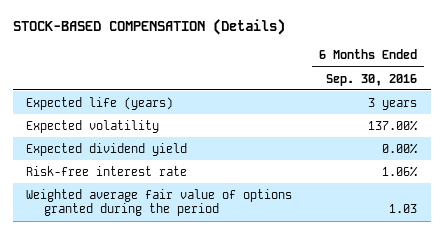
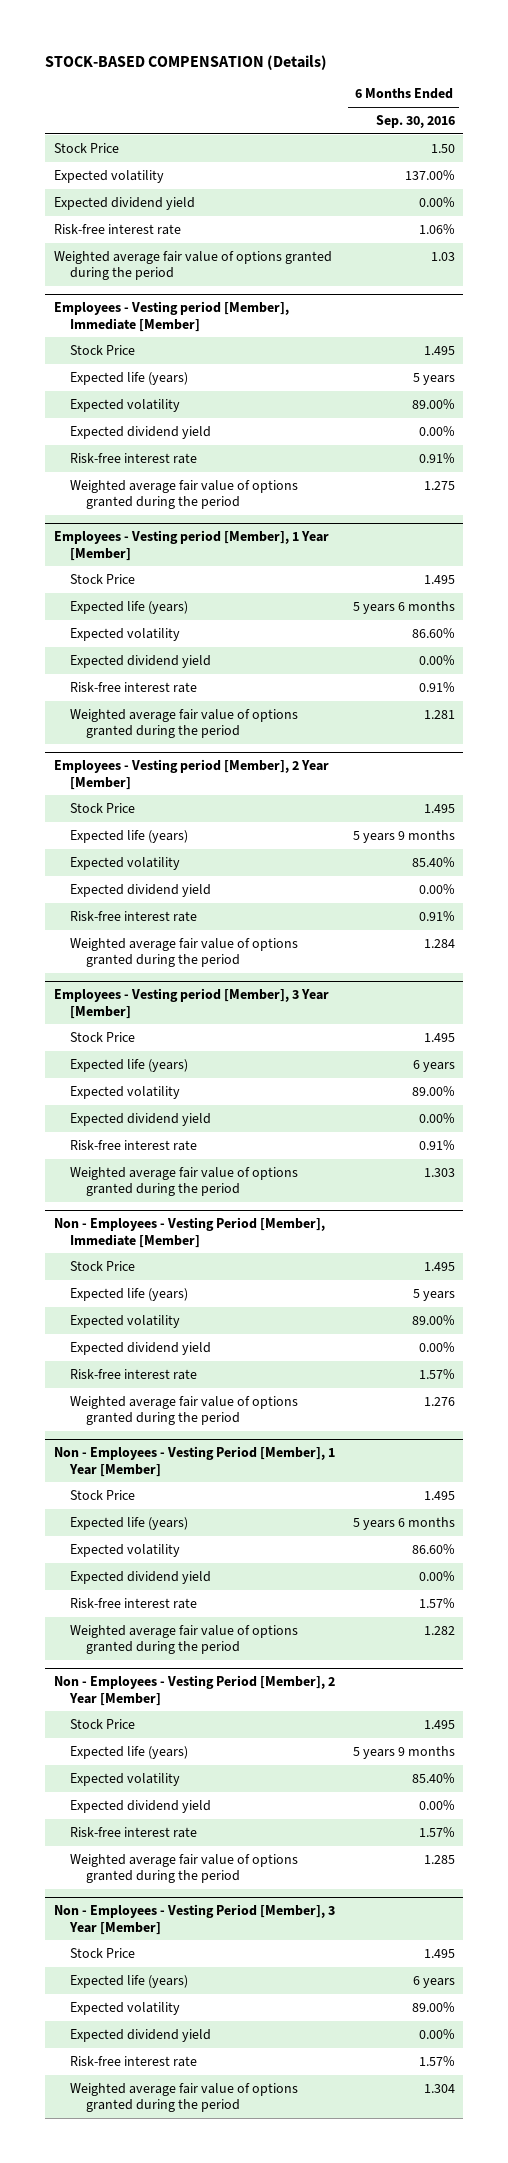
[26,96,174,110] Expected life (years) -> none
none -> [53,142,119,153] Stock Price
none -> [53,301,289,332] Employees - Vesting period [Member], Immediate [Member]
none -> [69,344,135,355] Stock Price
none -> [69,371,188,385] Expected life (years)
none -> [69,398,180,412] Expected volatility
none -> [69,425,211,439] Expected dividend yield
none -> [69,452,197,464] Risk-free interest rate
none -> [69,479,298,510] Weighted average fair value of options granted during the period
none -> [53,530,329,561] Employees - Vesting period [Member], 1 Year [Member]
none -> [69,573,135,584] Stock Price
none -> [69,600,188,614] Expected life (years)
none -> [69,627,180,641] Expected volatility
none -> [69,654,211,668] Expected dividend yield
none -> [69,681,197,693] Risk-free interest rate
none -> [69,708,298,739] Weighted average fair value of options granted during the period
none -> [53,759,329,790] Employees - Vesting period [Member], 2 Year [Member]
none -> [69,802,135,813] Stock Price
none -> [69,829,188,843] Expected life (years)
none -> [69,856,180,870] Expected volatility
none -> [69,883,211,897] Expected dividend yield
none -> [69,910,197,922] Risk-free interest rate
none -> [69,937,298,968] Weighted average fair value of options granted during the period
none -> [53,988,329,1019] Employees - Vesting period [Member], 3 Year [Member]
none -> [69,1031,135,1042] Stock Price
none -> [69,1058,188,1072] Expected life (years)
none -> [69,1085,180,1099] Expected volatility
none -> [69,1112,211,1126] Expected dividend yield
none -> [69,1139,197,1151] Risk-free interest rate
none -> [69,1166,298,1197] Weighted average fair value of options granted during the period
none -> [53,1217,325,1248] Non - Employees - Vesting Period [Member], Immediate [Member]
none -> [69,1260,135,1271] Stock Price
none -> [69,1287,188,1301] Expected life (years)
none -> [69,1314,180,1328] Expected volatility
none -> [69,1341,211,1355] Expected dividend yield
none -> [69,1368,197,1380] Risk-free interest rate
none -> [69,1395,298,1426] Weighted average fair value of options granted during the period
none -> [53,1446,335,1477] Non - Employees - Vesting Period [Member], 1 Year [Member]
none -> [69,1489,135,1500] Stock Price
none -> [69,1516,188,1530] Expected life (years)
none -> [69,1543,180,1557] Expected volatility
none -> [69,1570,211,1584] Expected dividend yield
none -> [69,1597,197,1609] Risk-free interest rate
none -> [69,1624,298,1655] Weighted average fair value of options granted during the period
none -> [53,1675,335,1706] Non - Employees - Vesting Period [Member], 2 Year [Member]
none -> [69,1718,135,1729] Stock Price
none -> [69,1745,188,1759] Expected life (years)
none -> [69,1772,180,1786] Expected volatility
none -> [69,1799,211,1813] Expected dividend yield
none -> [69,1826,197,1838] Risk-free interest rate
none -> [69,1853,298,1884] Weighted average fair value of options granted during the period
none -> [53,1904,335,1935] Non - Employees - Vesting Period [Member], 3 Year [Member]
none -> [69,1947,135,1958] Stock Price
none -> [69,1974,188,1988] Expected life (years)
none -> [69,2001,180,2015] Expected volatility
none -> [69,2028,211,2042] Expected dividend yield
none -> [69,2055,197,2067] Risk-free interest rate
none -> [69,2082,298,2113] Weighted average fair value of options granted during the period

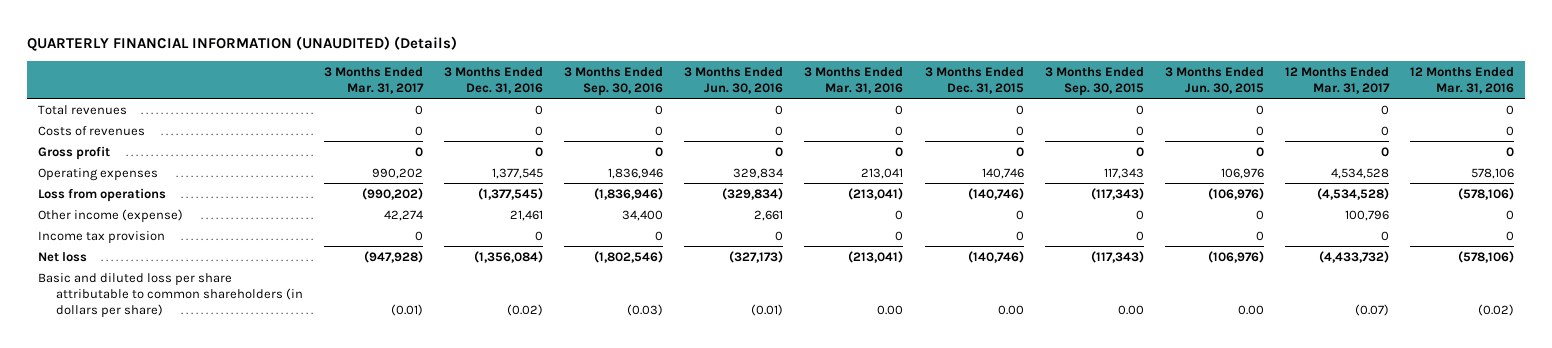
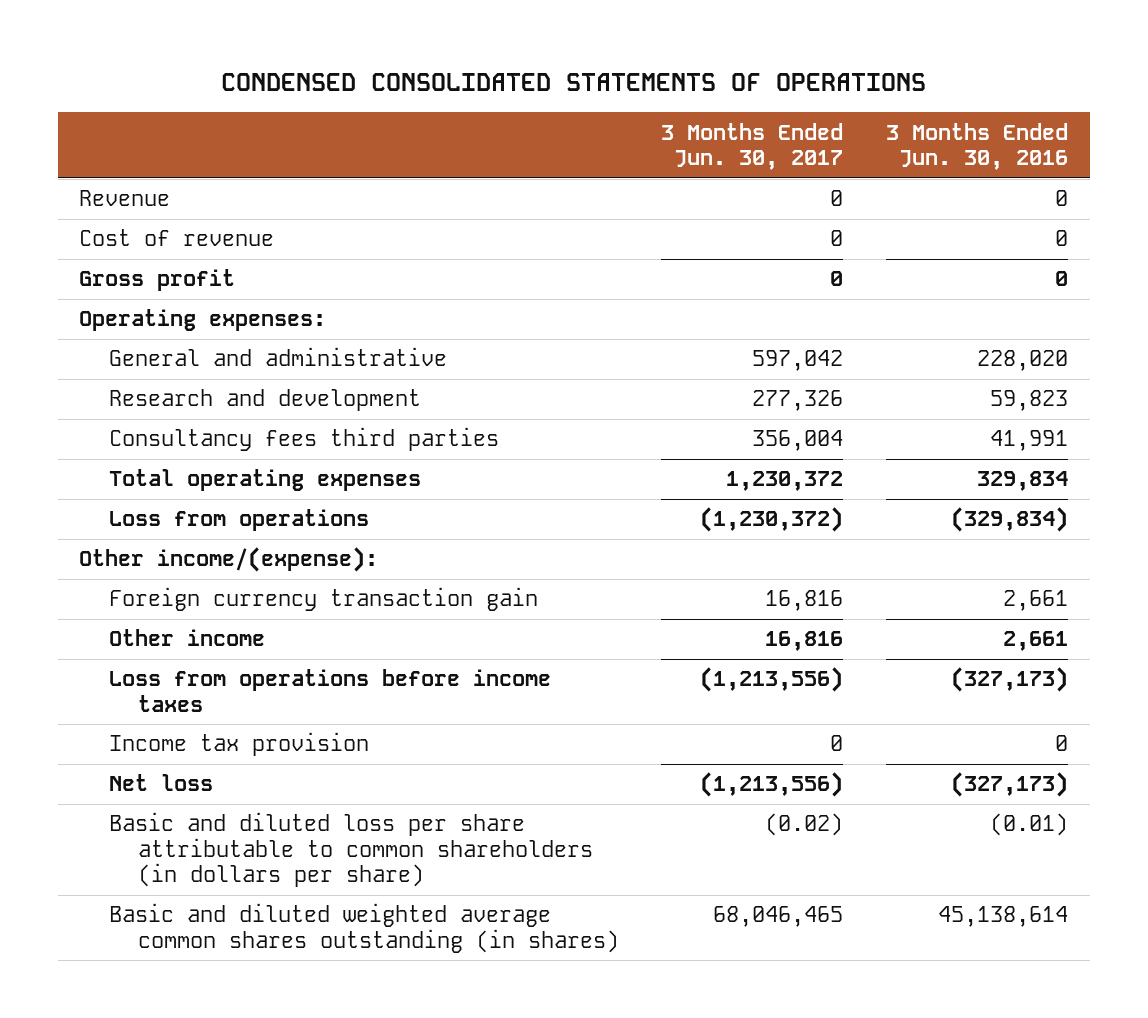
[27,35,458,51] QUARTERLY FINANCIAL INFORMATION (UNAUDITED) (Details) -> [220,73,926,92] CONDENSED CONSOLIDATED STATEMENTS OF OPERATIONS
[323,66,424,95] 3 Months Ended Mar. 31, 2017 -> none
[444,66,544,95] 3 Months Ended Dec. 31, 2016 -> none
[564,66,664,97] 3 Months Ended Sep. 30, 2016 -> none
[804,66,904,95] 3 Months Ended Mar. 31, 2016 -> none
[924,66,1024,95] 3 Months Ended Dec. 31, 2015 -> none
[1044,66,1144,97] 3 Months Ended Sep. 30, 2015 -> none
[1164,66,1264,95] 3 Months Ended Jun. 30, 2015 -> none
[1284,66,1390,95] 12 Months Ended Mar. 31, 2017 -> none
[1410,66,1515,95] 12 Months Ended Mar. 31, 2016 -> none
none -> [661,122,844,171] 3 Months Ended Jun. 30, 2017
[37,104,127,115] Total revenues -> [79,190,171,207] Revenue
[37,125,145,136] Costs of revenues -> [79,229,275,247] Cost of revenue
none -> [79,309,327,332] Operating expenses:
none -> [108,347,447,367] General and administrative
none -> [108,389,421,412] Research and development
none -> [108,427,499,452] Consultancy fees third parties
[37,167,158,181] Operating expenses -> [108,469,421,492] Total operating expenses
none -> [79,547,379,573] Other income/(expense):
none -> [108,587,538,612] Foreign currency transaction gain
[37,208,183,223] Other income (expense) -> [108,629,265,647] Other income
none -> [108,669,551,712] Loss from operations before income taxes
none -> [108,903,619,953] Basic and diluted weighted average common shares outstanding (in shares)

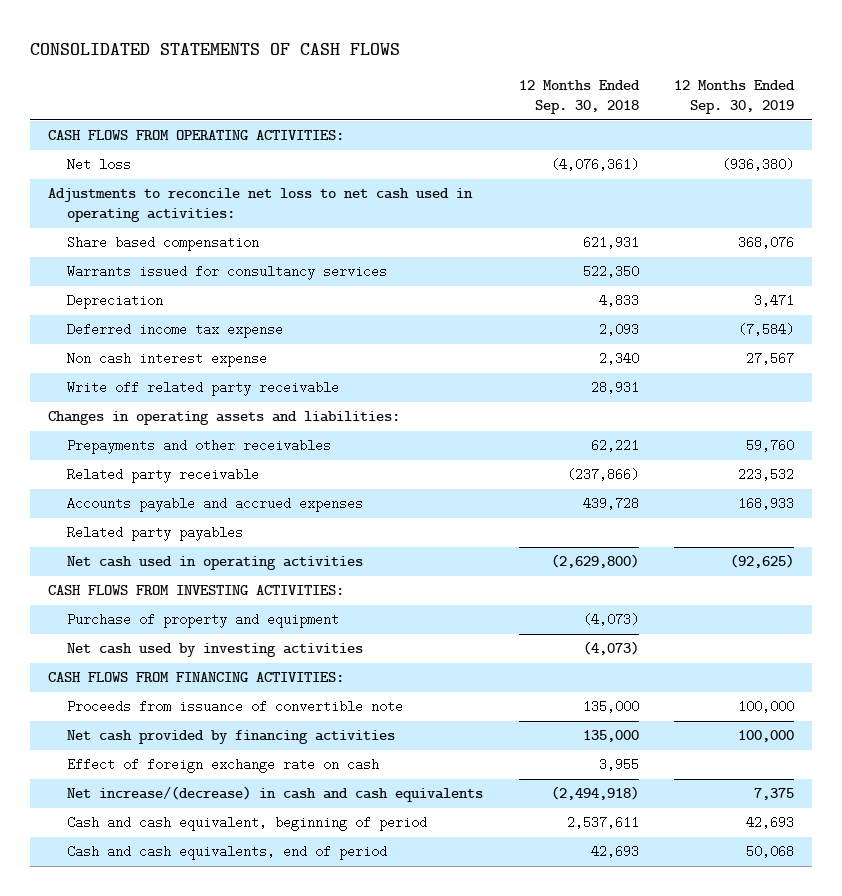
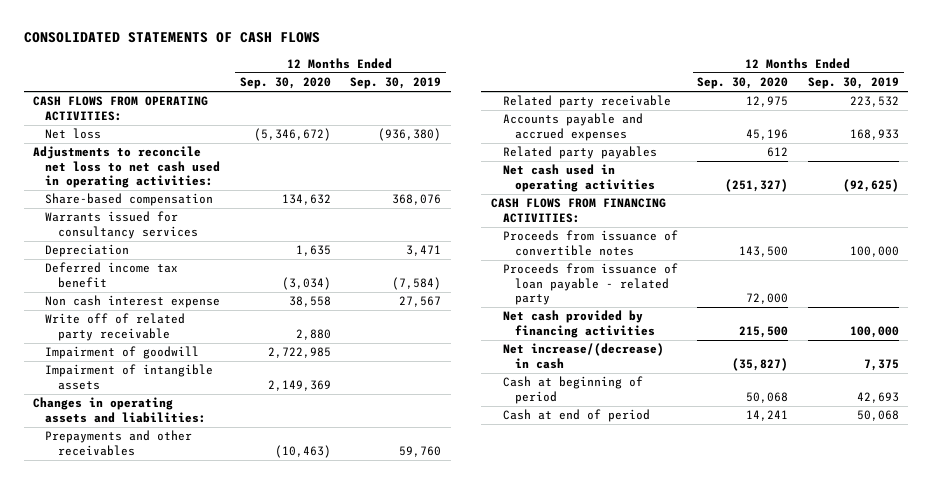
[518,80,640,115] 12 Months Ended Sep. 30, 2018 -> none
none -> [239,77,331,90] Sep. 30, 2020
[66,236,259,252] Share based compensation -> [45,193,214,207] Share-based compensation
[66,323,283,339] Deferred income tax expense -> [45,262,179,288] Deferred income tax benefit
[66,381,339,397] Write off related party receivable -> [45,313,186,341] Write off of related party receivable
none -> [45,346,200,360] Impairment of goodwill
none -> [45,364,214,390] Impairment of intangible assets
[47,585,344,596] CASH FLOWS FROM INVESTING ACTIVITIES: -> none
[66,613,339,629] Purchase of property and equipment -> none
[66,643,363,658] Net cash used by investing activities -> none
[66,700,403,714] Proceeds from issuance of convertible note -> [503,230,679,256] Proceeds from issuance of convertible notes
none -> [503,263,679,306] Proceeds from issuance of loan payable - related party
[66,758,379,774] Effect of foreign exchange rate on cash -> none
[66,786,483,803] Net increase/(decrease) in cash and cash equivalents -> [503,343,665,369] Net increase/(decrease) in cash
[66,816,427,832] Cash and cash equivalent, beginning of period -> [503,376,644,404] Cash at beginning of period
[66,845,387,861] Cash and cash equivalents, end of period -> [503,409,651,423] Cash at end of period

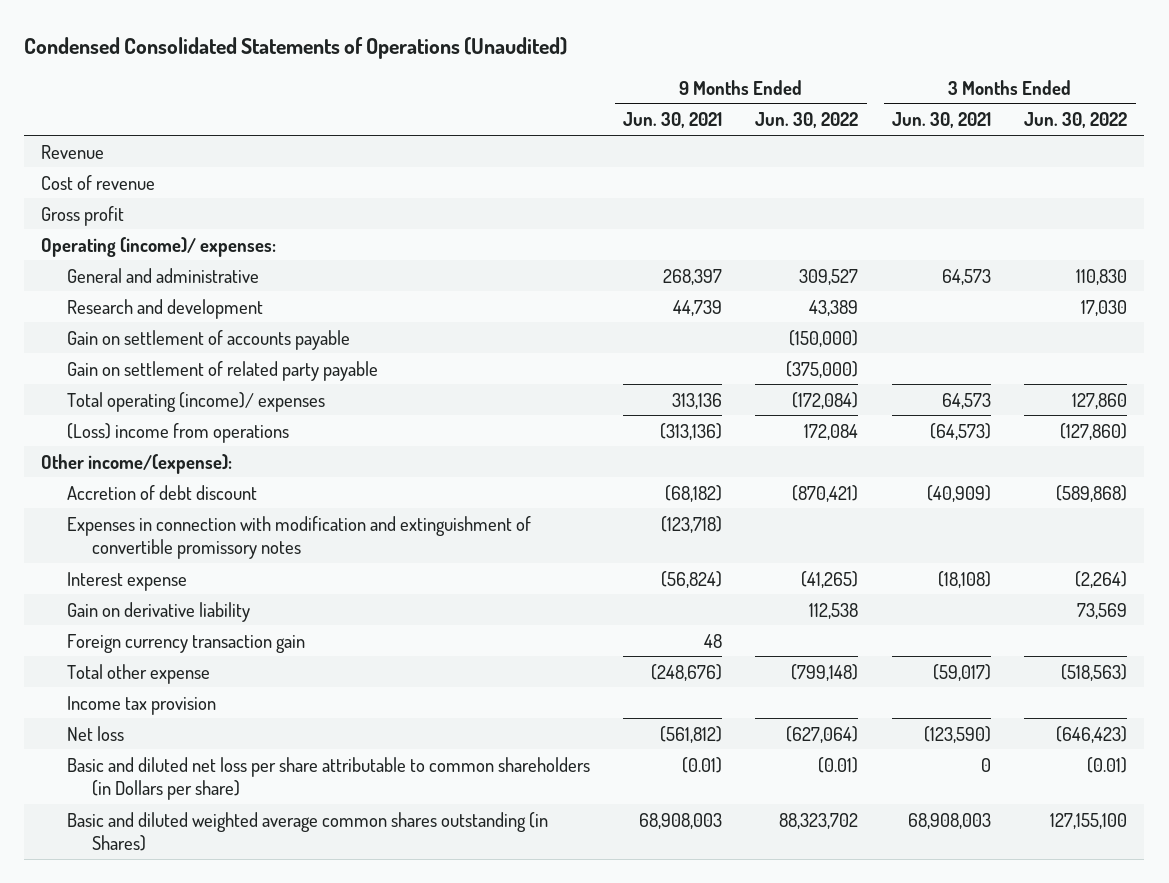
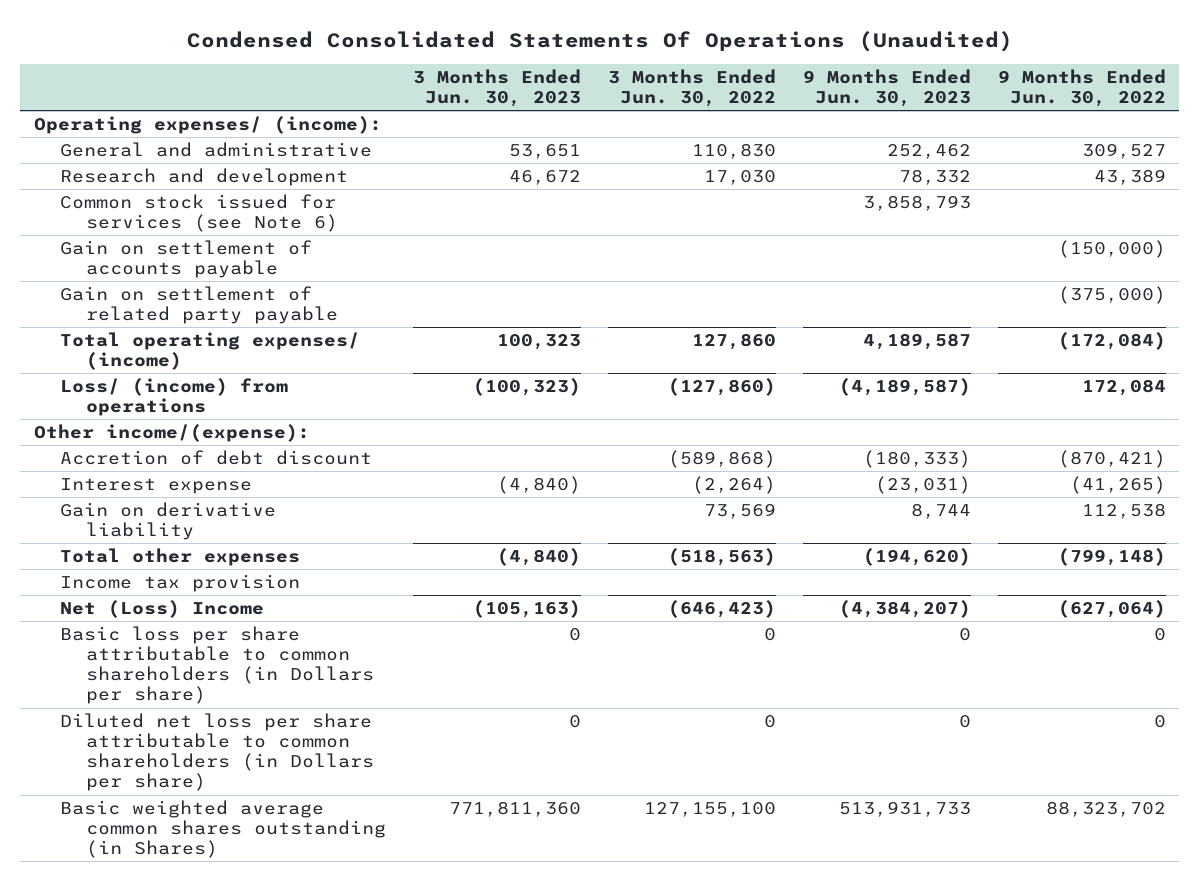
[24,36,568,59] Condensed Consolidated Statements of Operations (Unaudited) -> [186,30,1013,52] Condensed Consolidated Statements Of Operations (Unaudited)
[623,112,723,129] Jun. 30, 2021 -> none
[891,112,991,129] Jun. 30, 2021 -> none
none -> [413,69,582,108] 3 Months Ended Jun. 30, 2023
none -> [802,69,971,108] 9 Months Ended Jun. 30, 2023
[41,144,105,159] Revenue -> none
[41,174,156,190] Cost of revenue -> none
[41,205,125,226] Gross profit -> none
[41,236,277,257] Operating (income)/ expenses: -> [33,116,382,135] Operating expenses/ (income):
none -> [60,194,339,233] Common stock issued for services (see Note 6)
[66,391,325,412] Total operating (income)/ expenses -> [60,332,361,371] Total operating expenses/ (income)
[66,422,289,443] (Loss) income from operations -> [60,378,289,417] Loss/ (income) from operations
[66,515,531,559] Expenses in connection with modification and extinguishment of convertible promissory notes -> none
[66,633,305,653] Foreign currency transaction gain -> none
[66,663,210,684] Total other expense -> [60,548,301,567] Total other expenses
[66,725,124,741] Net loss -> [60,600,265,619] Net (Loss) Income
[66,756,590,800] Basic and diluted net loss per share attributable to common shareholders (in Dollars per share) -> [60,626,375,705] Basic loss per share attributable to common shareholders (in Dollars per share)
[818,756,859,773] (0.01) -> [1153,628,1166,642] 0
[1087,756,1128,773] (0.01) -> [763,628,776,642] 0
none -> [60,713,375,792] Diluted net loss per share attributable to common shareholders (in Dollars per share)
[66,811,548,851] Basic and diluted weighted average common shares outstanding (in Shares) -> [60,800,387,859] Basic weighted average common shares outstanding (in Shares)

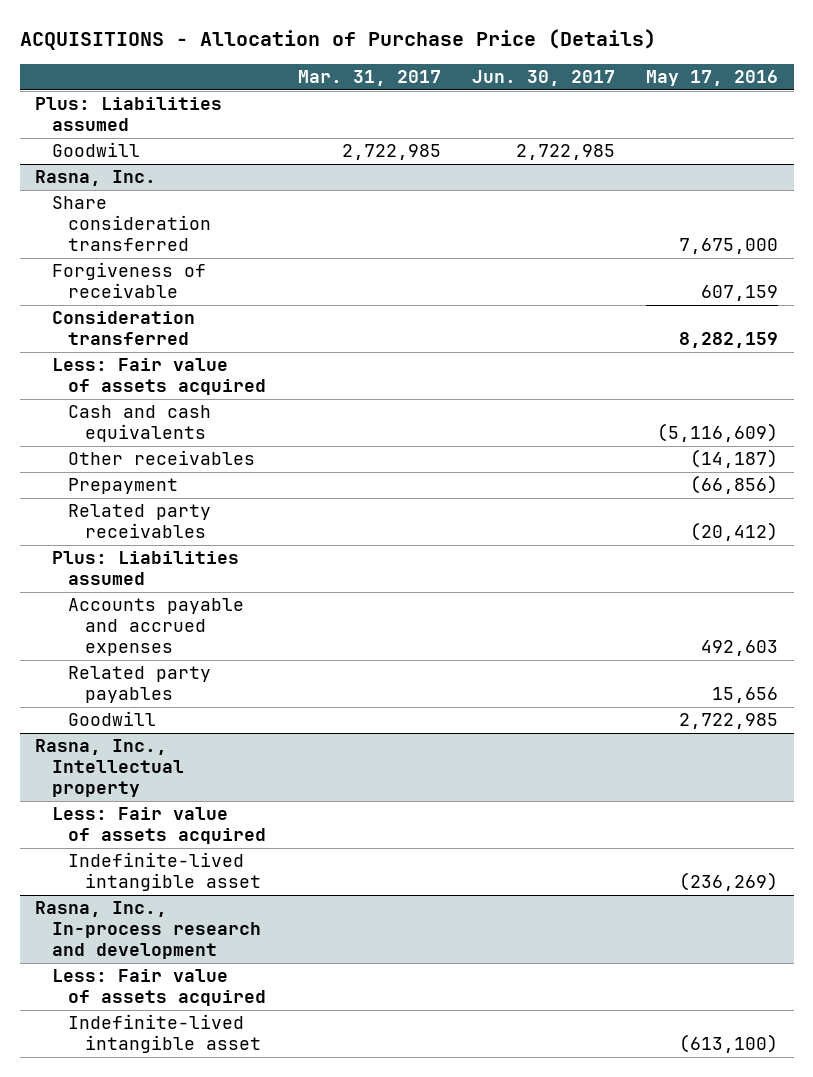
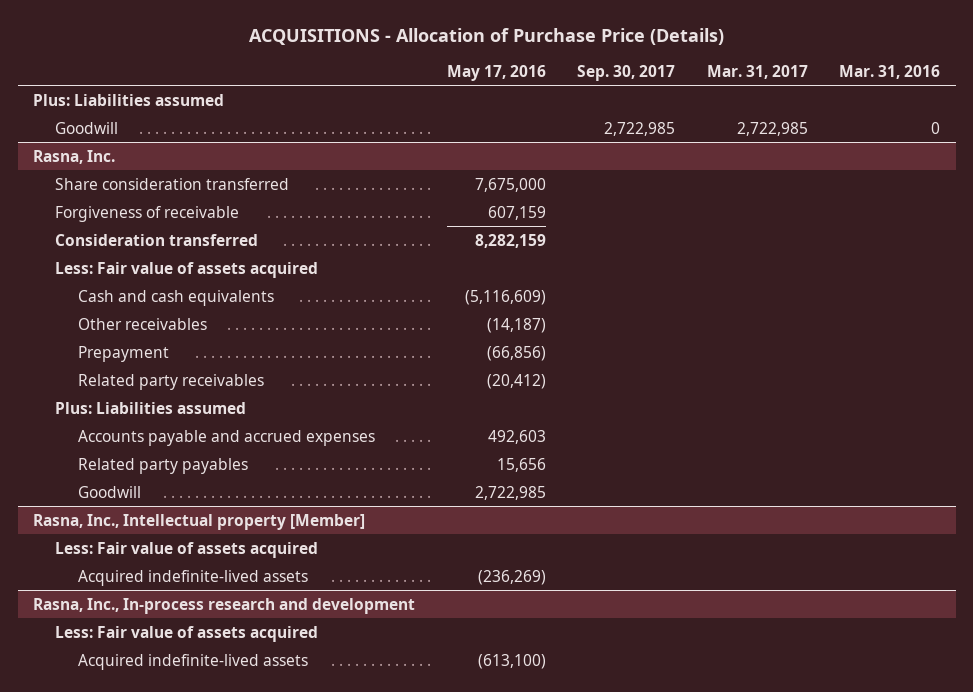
[471,69,615,86] Jun. 30, 2017 -> none
none -> [577,64,676,81] Sep. 30, 2017
none -> [838,64,940,79] Mar. 31, 2016
[35,739,184,798] Rasna, Inc., Intellectual property -> [33,513,366,530] Rasna, Inc., Intellectual property [Member]
[68,852,261,892] Indefinite-lived intangible asset -> [77,569,308,586] Acquired indefinite-lived assets
[68,1014,261,1054] Indefinite-lived intangible asset -> [77,653,308,670] Acquired indefinite-lived assets

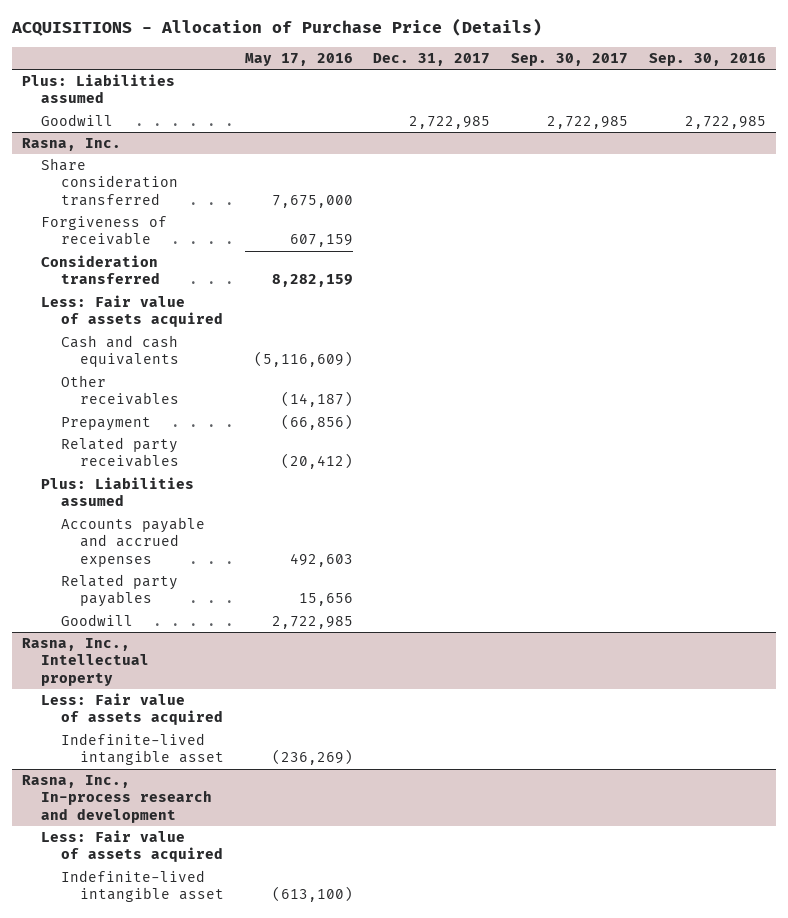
[706,64,808,79] Mar. 31, 2017 -> none
[838,64,940,79] Mar. 31, 2016 -> none
none -> [373,53,491,67] Dec. 31, 2017
none -> [648,53,766,67] Sep. 30, 2016
[33,513,366,530] Rasna, Inc., Intellectual property [Member] -> [22,637,150,686] Rasna, Inc., Intellectual property
[77,569,308,586] Acquired indefinite-lived assets -> [60,732,225,766] Indefinite-lived intangible asset
[77,653,308,670] Acquired indefinite-lived assets -> [60,869,225,903] Indefinite-lived intangible asset

